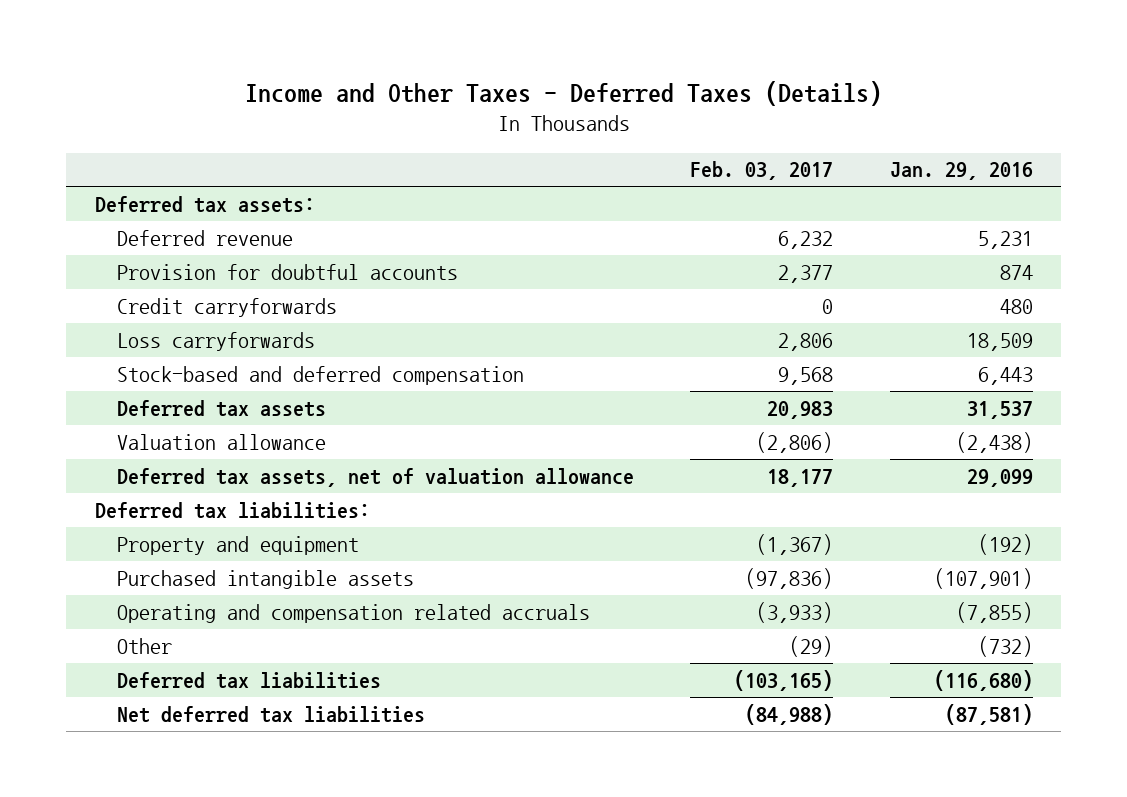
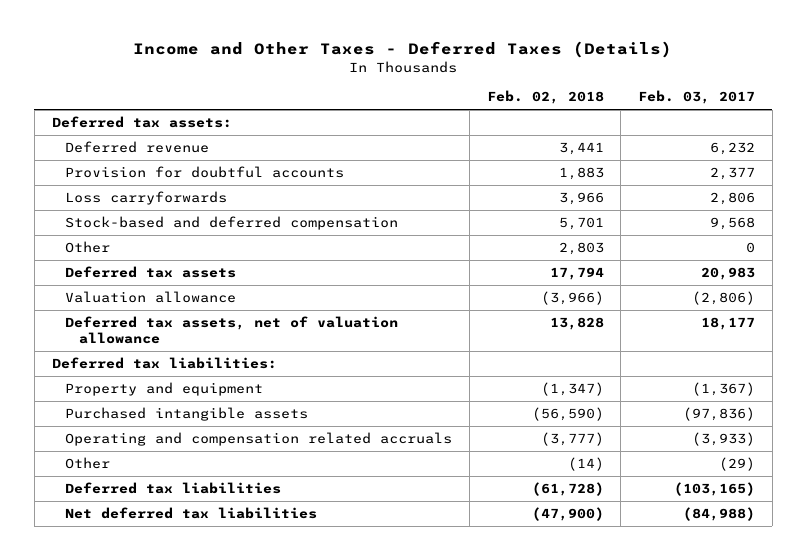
[889,162,1033,181] Jan. 29, 2016 -> none
none -> [486,90,604,105] Feb. 02, 2018
[116,297,337,317] Credit carryforwards -> none
none -> [65,240,111,253] Other

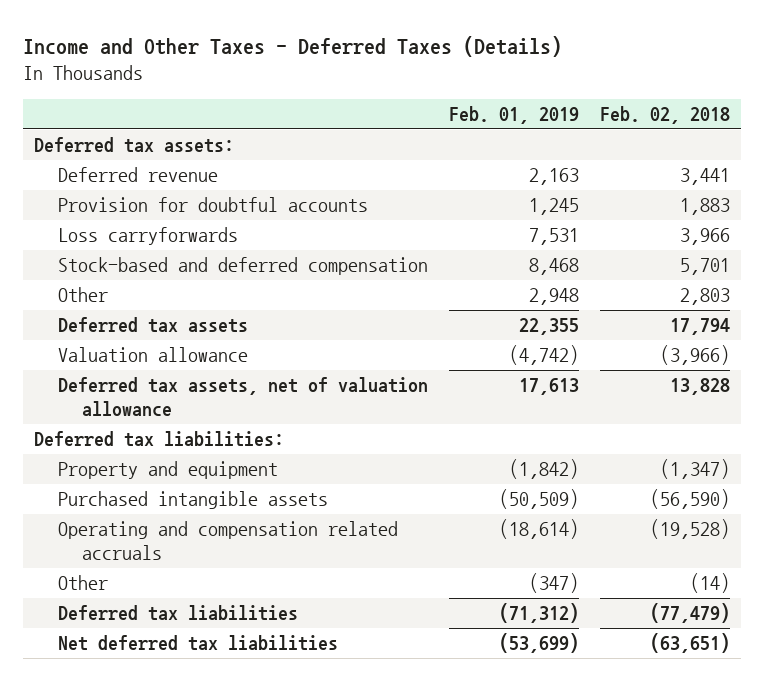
[638,90,756,105] Feb. 03, 2017 -> none
none -> [449,105,580,124] Feb. 01, 2019
[540,431,604,446] (3,777) -> [650,519,731,540] (19,528)
[531,481,604,496] (61,728) -> [650,603,731,624] (77,479)
[531,506,604,521] (47,900) -> [650,633,731,654] (63,651)

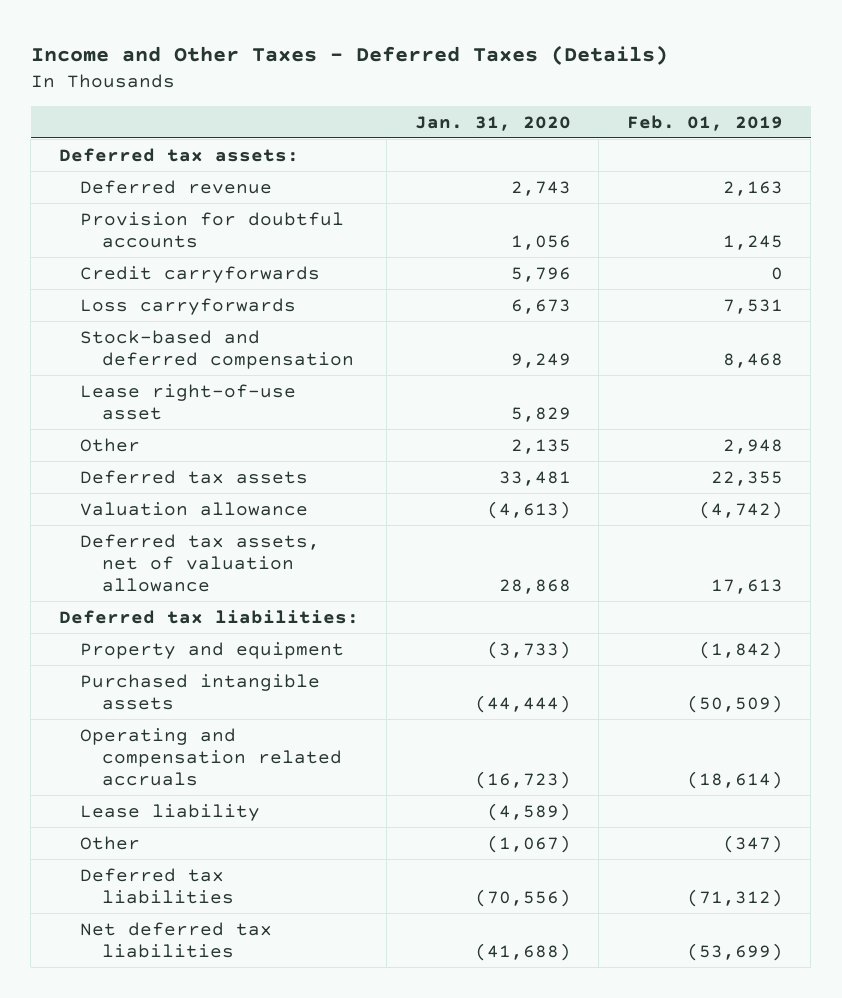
[600,105,731,124] Feb. 02, 2018 -> none
none -> [414,115,571,131] Jan. 31, 2020
none -> [80,265,321,283] Credit carryforwards
none -> [80,383,297,420] Lease right-of-use asset
none -> [80,803,261,821] Lease liability

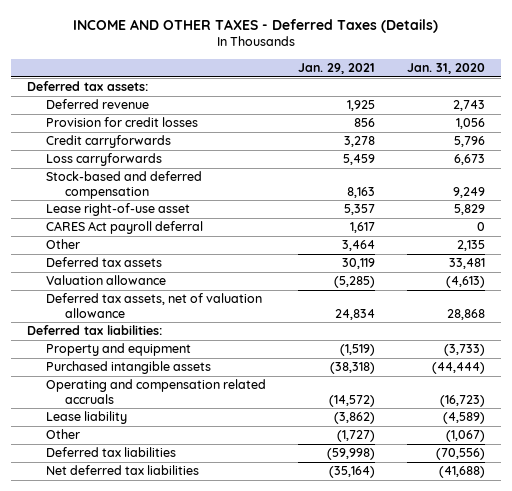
[30,44,668,65] Income and Other Taxes - Deferred Taxes (Details) -> [73,18,439,33] INCOME AND OTHER TAXES - Deferred Taxes (Details)
[626,114,783,131] Feb. 01, 2019 -> none
none -> [298,62,376,74] Jan. 29, 2021
[80,211,345,248] Provision for doubtful accounts -> [45,117,198,128] Provision for credit losses
none -> [45,221,203,235] CARES Act payroll deferral

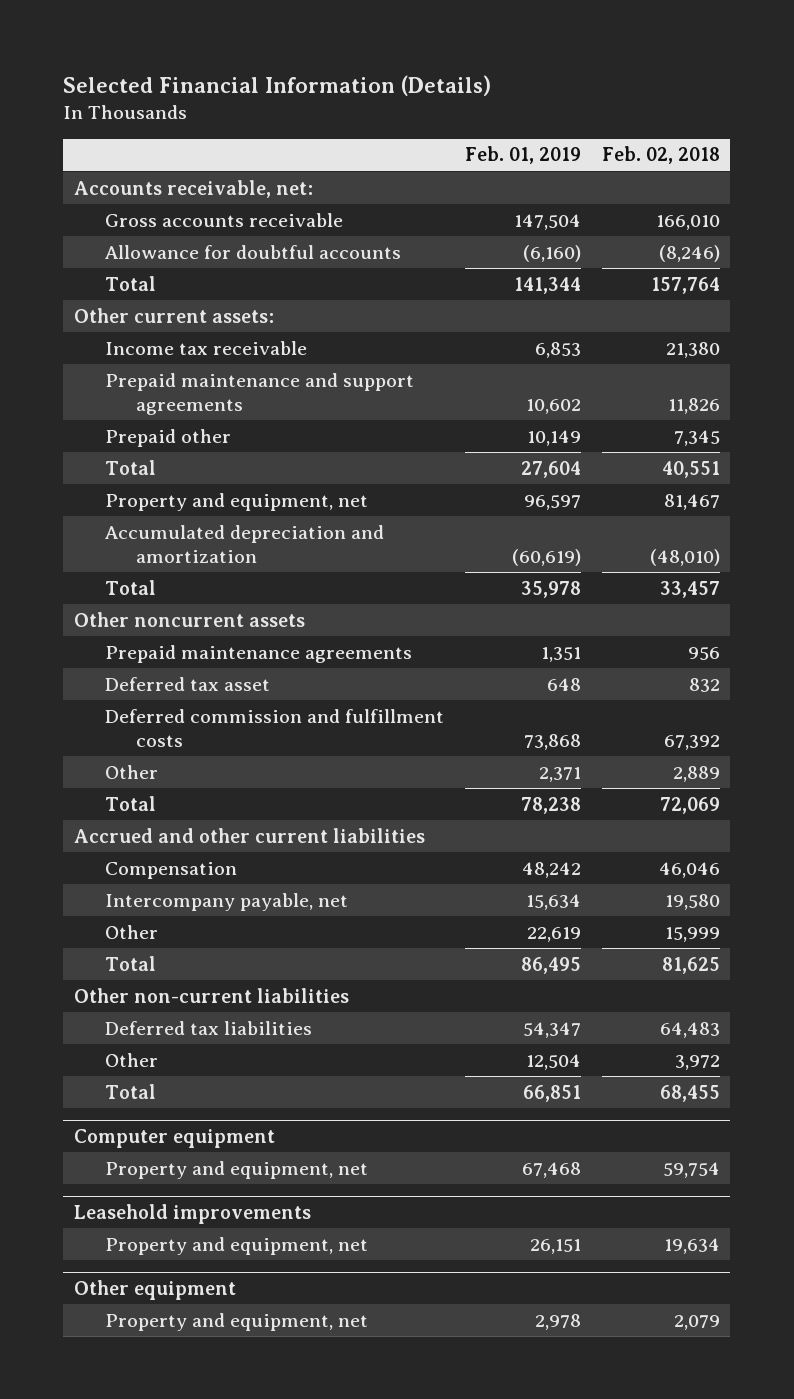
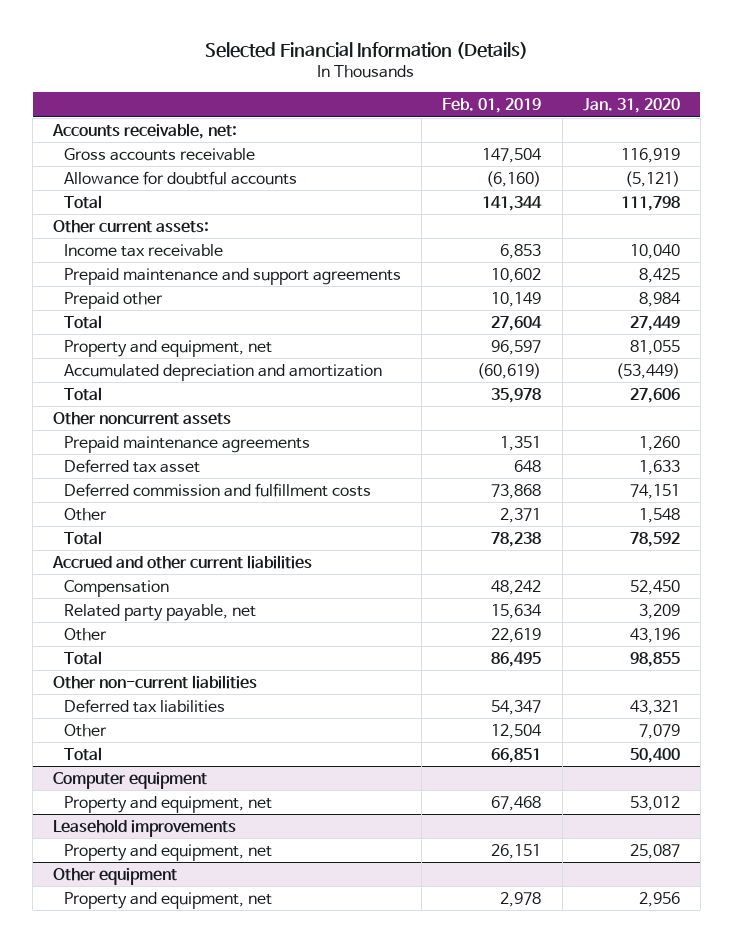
[601,146,720,165] Feb. 02, 2018 -> none
none -> [582,97,680,113] Jan. 31, 2020
[104,892,348,911] Intercompany payable, net -> [64,603,257,621] Related party payable, net

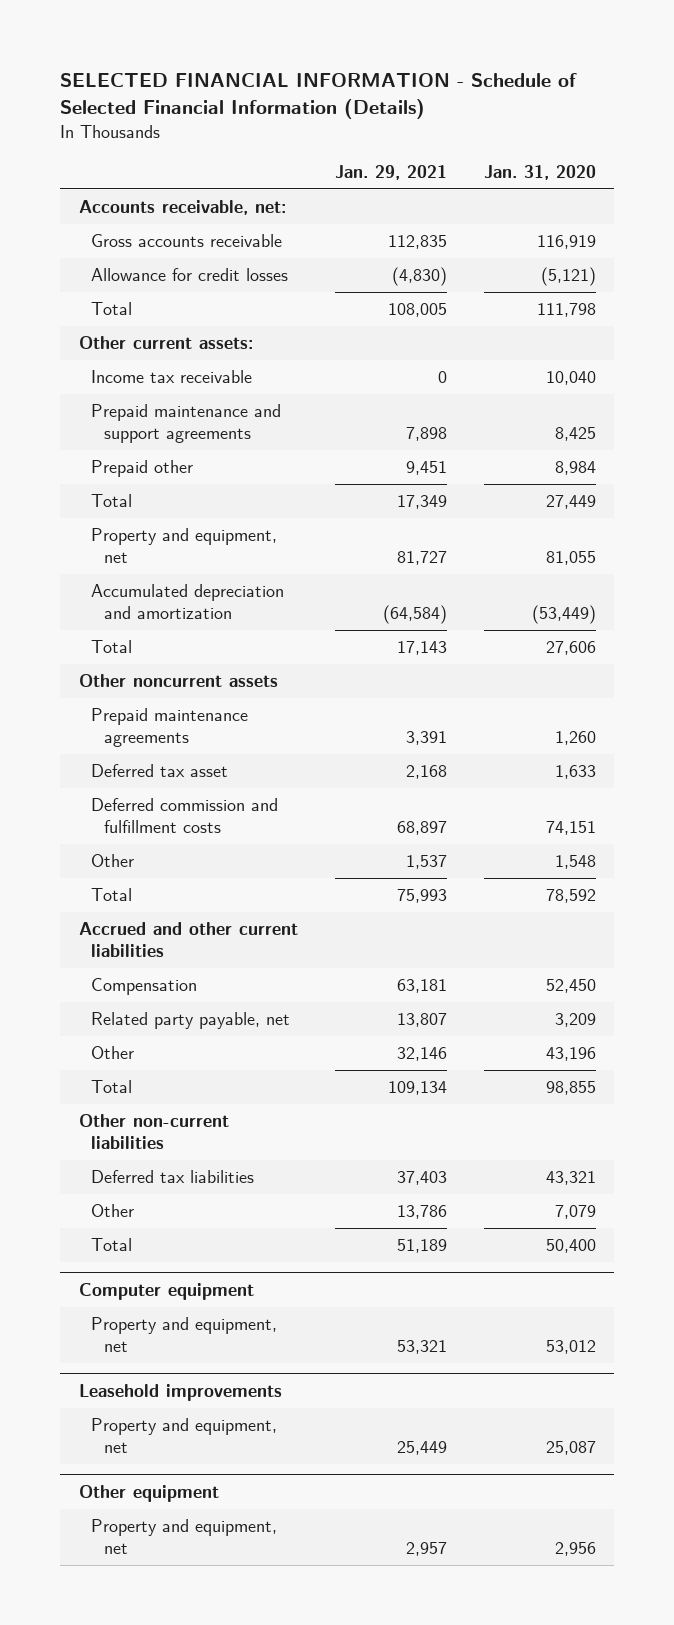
[205,42,529,60] Selected Financial Information (Details) -> [59,73,577,120] SELECTED FINANCIAL INFORMATION - Schedule of Selected Financial Information (Details)
[442,97,542,113] Feb. 01, 2019 -> none
none -> [334,165,447,181] Jan. 29, 2021
[64,170,298,185] Allowance for doubtful accounts -> [91,267,289,281] Allowance for credit losses

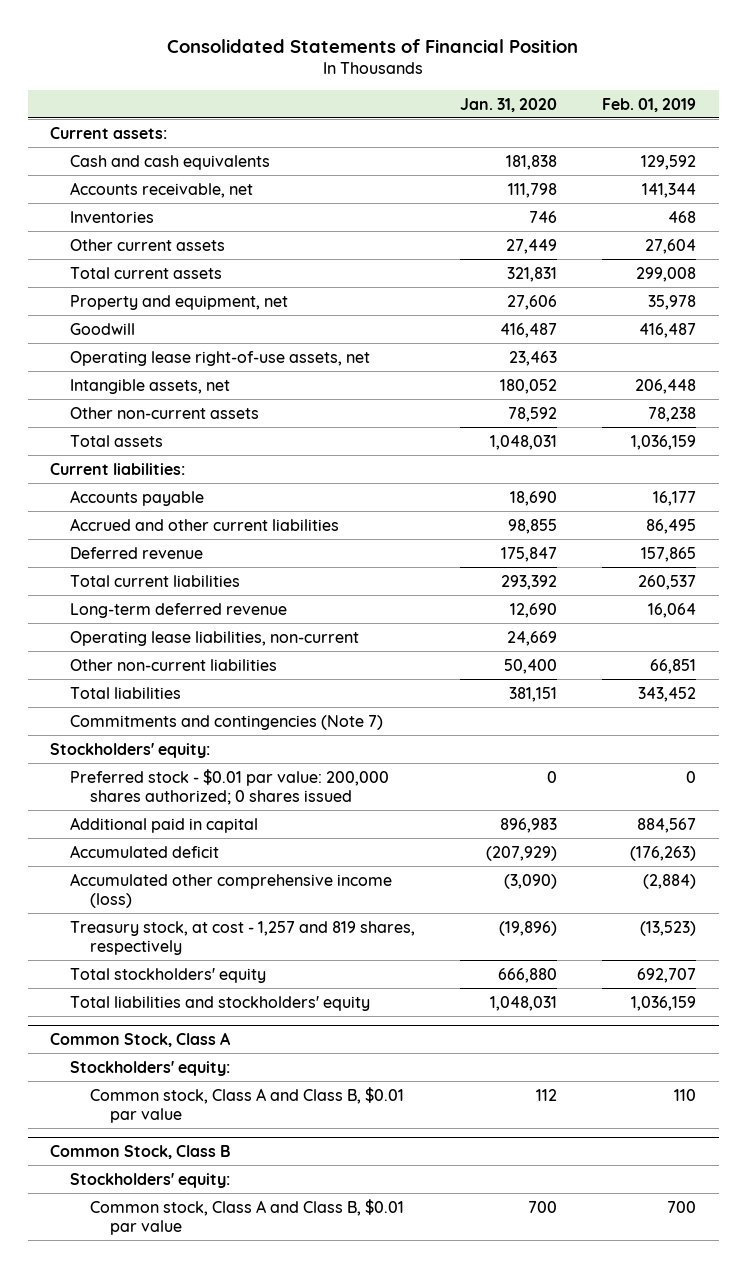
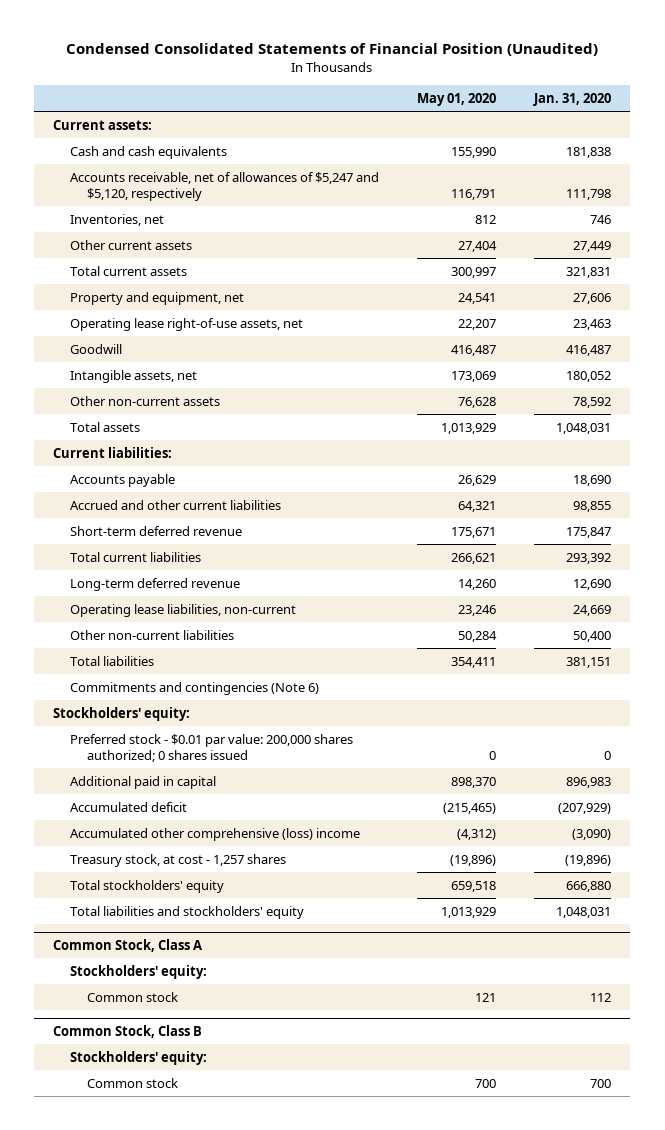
[167,38,579,53] Consolidated Statements of Financial Position -> [66,43,599,57] Condensed Consolidated Statements of Financial Position (Unaudited)
[602,97,697,112] Feb. 01, 2019 -> none
none -> [417,92,497,106] May 01, 2020
[70,181,254,198] Accounts receivable, net -> [70,171,380,201] Accounts receivable, net of allowances of $5,247 and $5,120, respectively
[70,210,155,223] Inventories -> [70,213,165,226] Inventories, net
[70,322,136,335] Goodwill -> [70,343,123,354] Goodwill
[70,546,204,559] Deferred revenue -> [70,525,243,536] Short-term deferred revenue
[70,714,384,730] Commitments and contingencies (Note 7) -> [70,681,320,695] Commitments and contingencies (Note 6)
[70,872,393,908] Accumulated other comprehensive income (loss) -> [70,827,361,841] Accumulated other comprehensive (loss) income
[70,920,416,955] Treasury stock, at cost - 1,257 and 819 shares, respectively -> [70,853,287,867] Treasury stock, at cost - 1,257 shares
[90,1086,405,1123] Common stock, Class A and Class B, $0.01 par value -> [86,991,178,1002] Common stock
[90,1198,405,1235] Common stock, Class A and Class B, $0.01 par value -> [86,1077,178,1088] Common stock

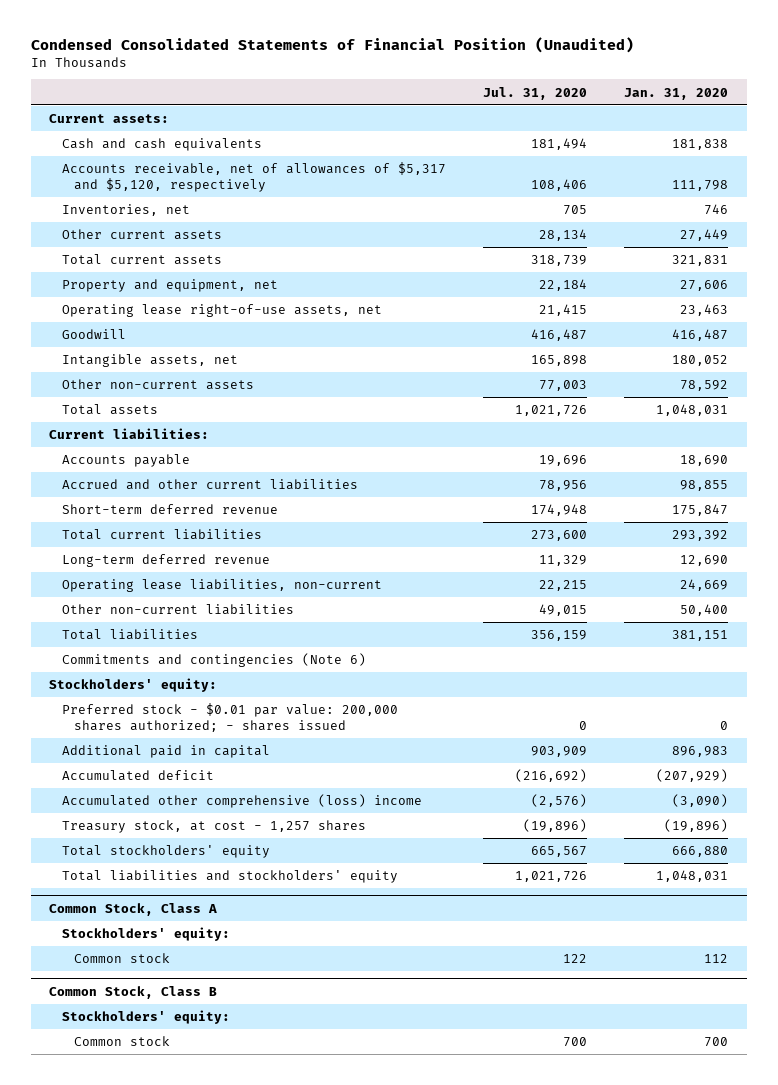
[417,92,497,106] May 01, 2020 -> none
none -> [483,86,588,100] Jul. 31, 2020
[70,171,380,201] Accounts receivable, net of allowances of $5,247 and $5,120, respectively -> [61,162,446,193] Accounts receivable, net of allowances of $5,317 and $5,120, respectively
[70,733,354,762] Preferred stock - $0.01 par value: 200,000 shares authorized; 0 shares issued -> [61,703,398,733] Preferred stock - $0.01 par value: 200,000 shares authorized; - shares issued

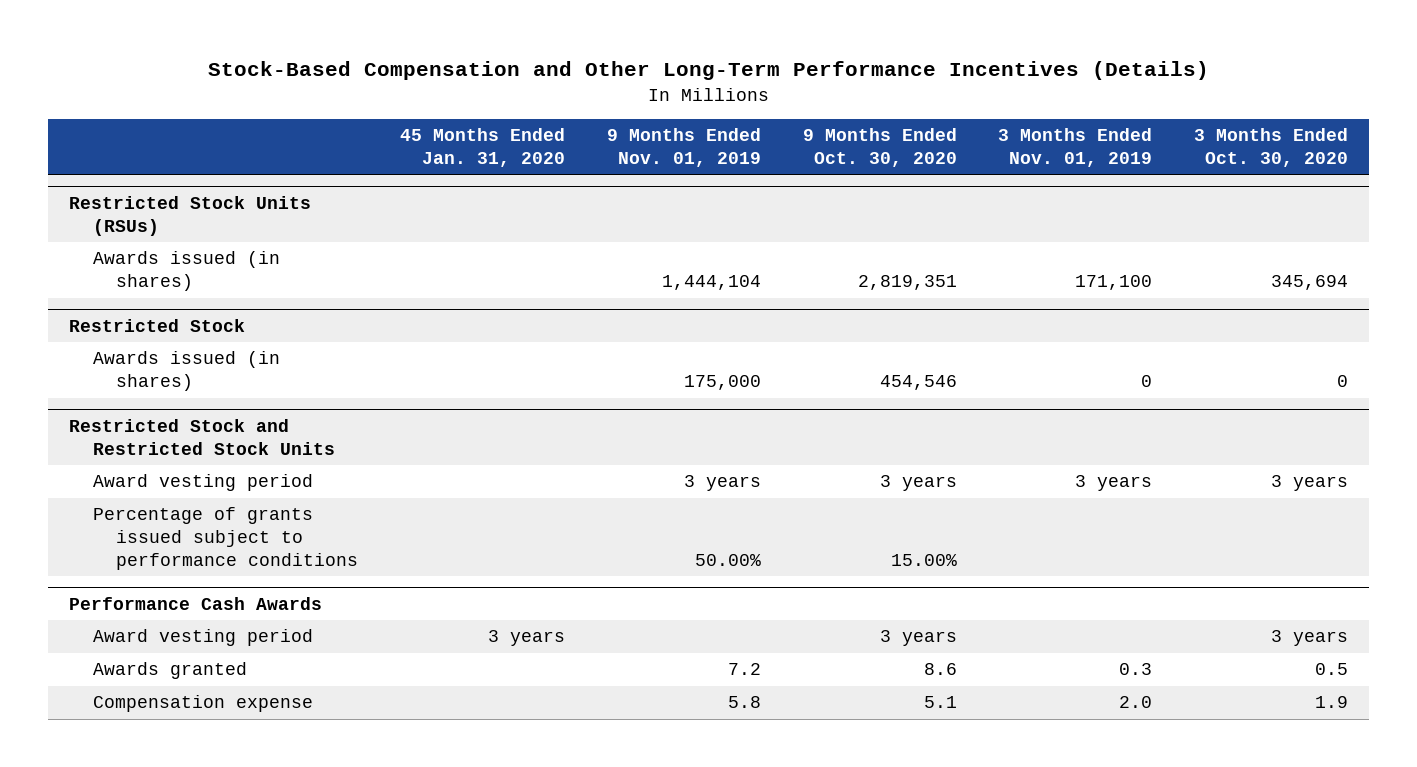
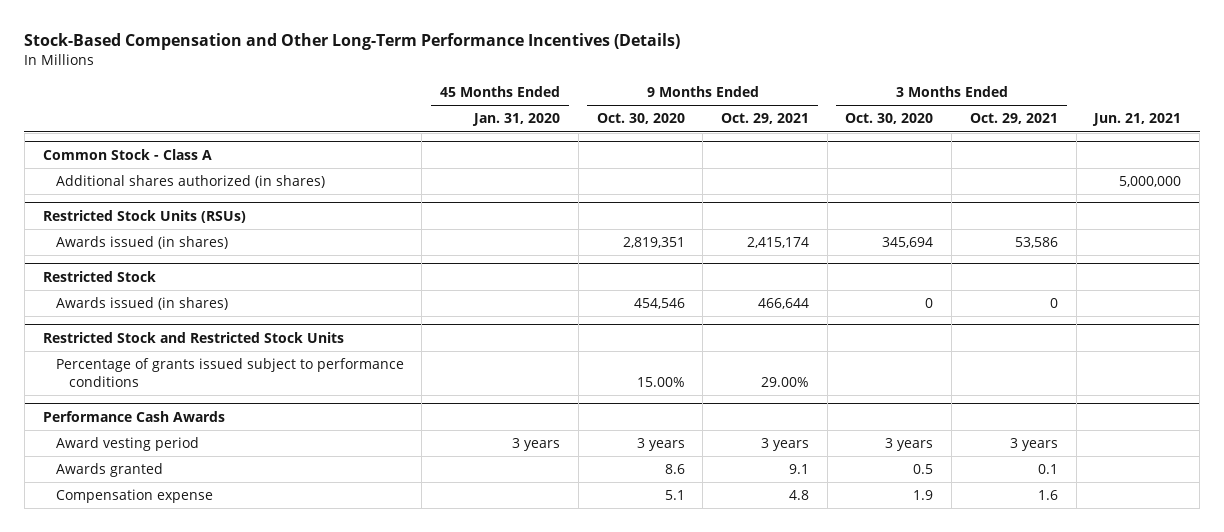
[606,128,761,167] 9 Months Ended Nov. 01, 2019 -> none
[998,128,1153,167] 3 Months Ended Nov. 01, 2019 -> none
none -> [721,113,810,125] Oct. 29, 2021
none -> [969,113,1058,125] Oct. 29, 2021
none -> [1092,113,1182,127] Jun. 21, 2021
none -> [42,148,212,160] Common Stock - Class A
none -> [55,175,325,189] Additional shares authorized (in shares)
[92,474,313,492] Award vesting period -> none

